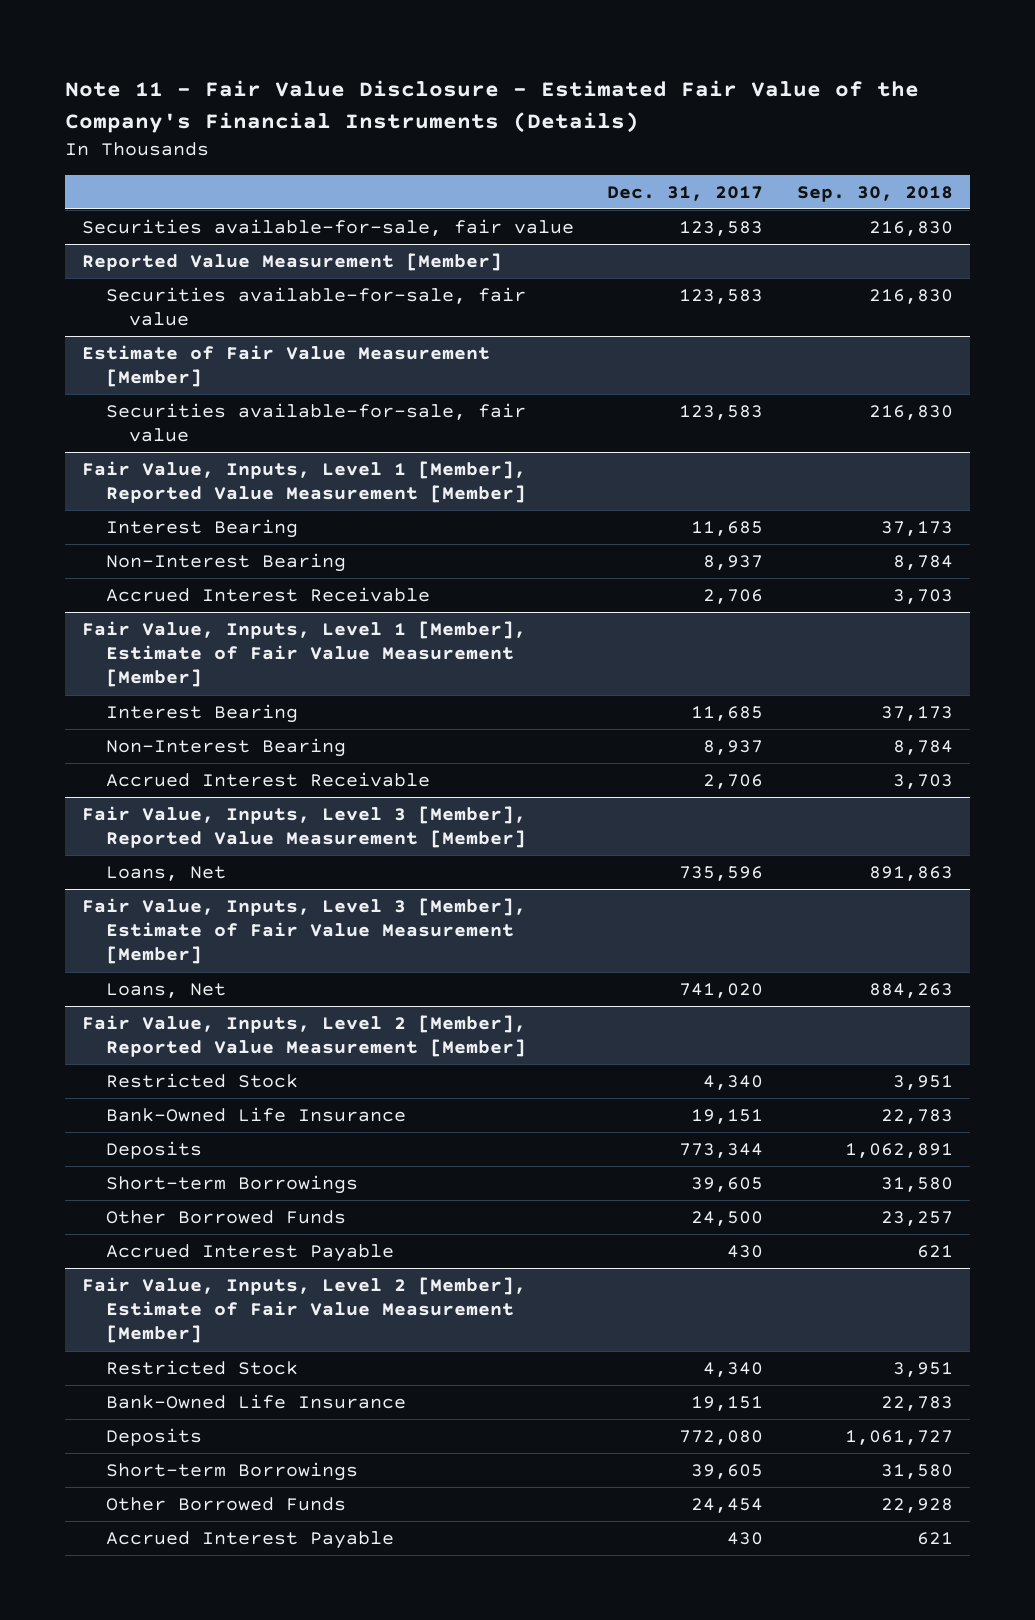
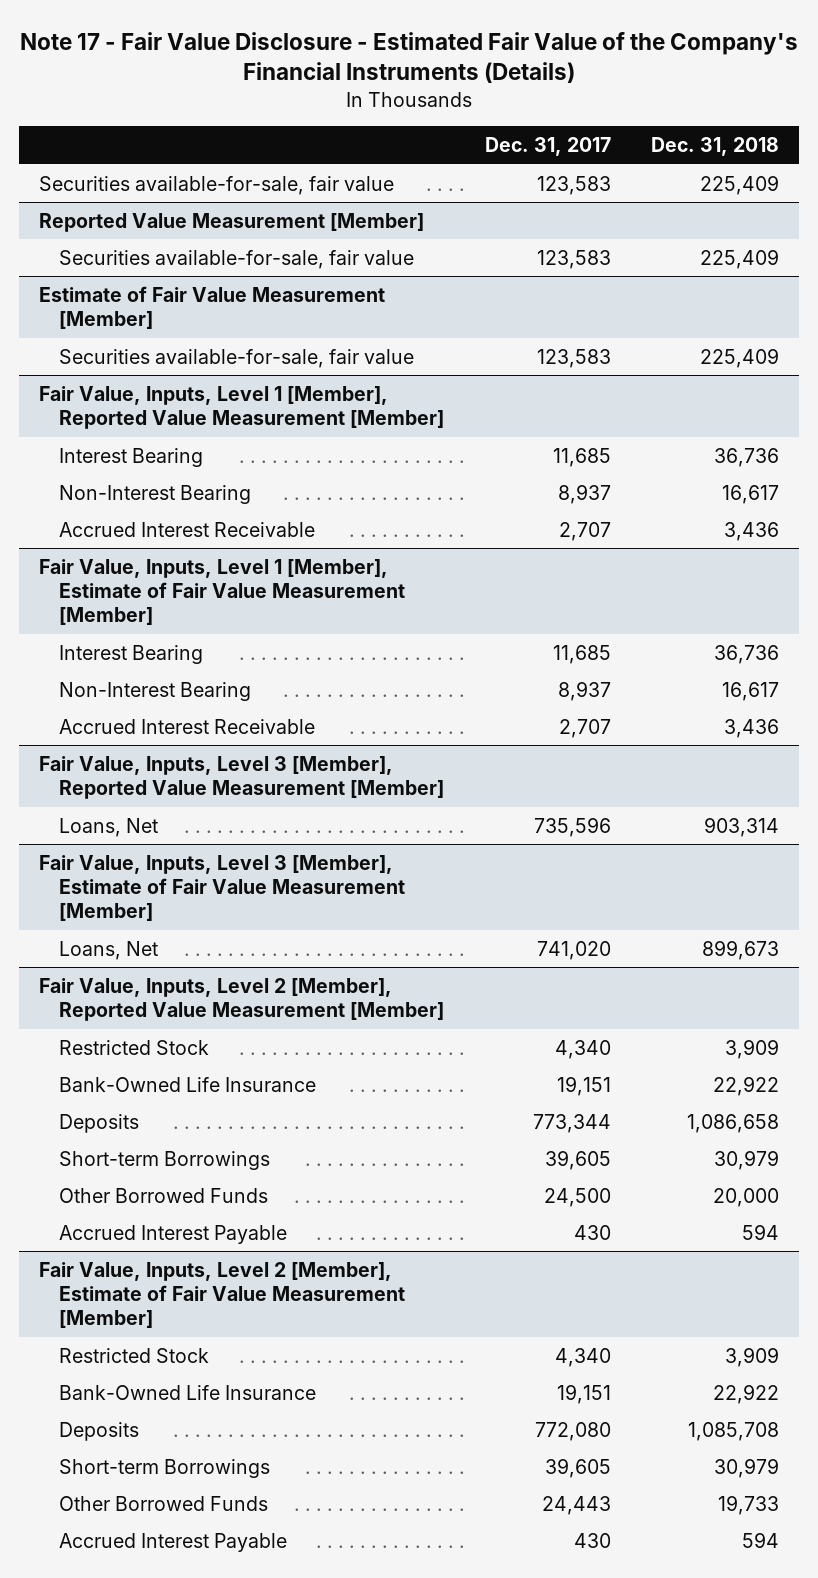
[65,80,920,133] Note 11 - Fair Value Disclosure - Estimated Fair Value of the Company's Financial Instruments (Details) -> [20,31,799,84] Note 17 - Fair Value Disclosure - Estimated Fair Value of the Company's Financial Instruments (Details)
[796,185,953,202] Sep. 30, 2018 -> none
none -> [651,137,780,157] Dec. 31, 2018
[703,588,764,604] 2,706 -> [558,521,611,541] 2,707
[703,773,764,789] 2,706 -> [558,718,611,738] 2,707
[691,1497,764,1513] 24,454 -> [541,1495,611,1515] 24,443

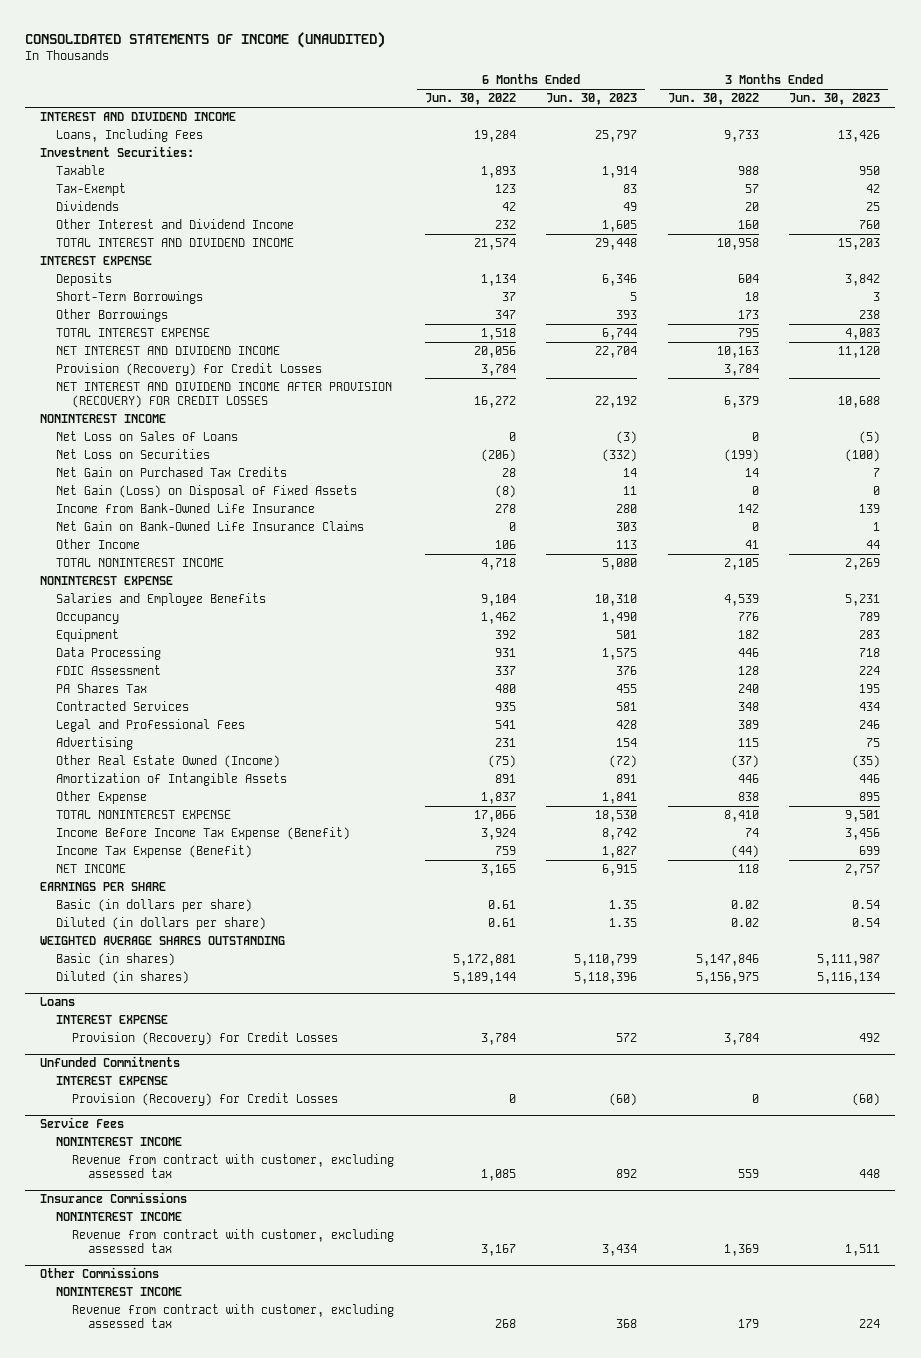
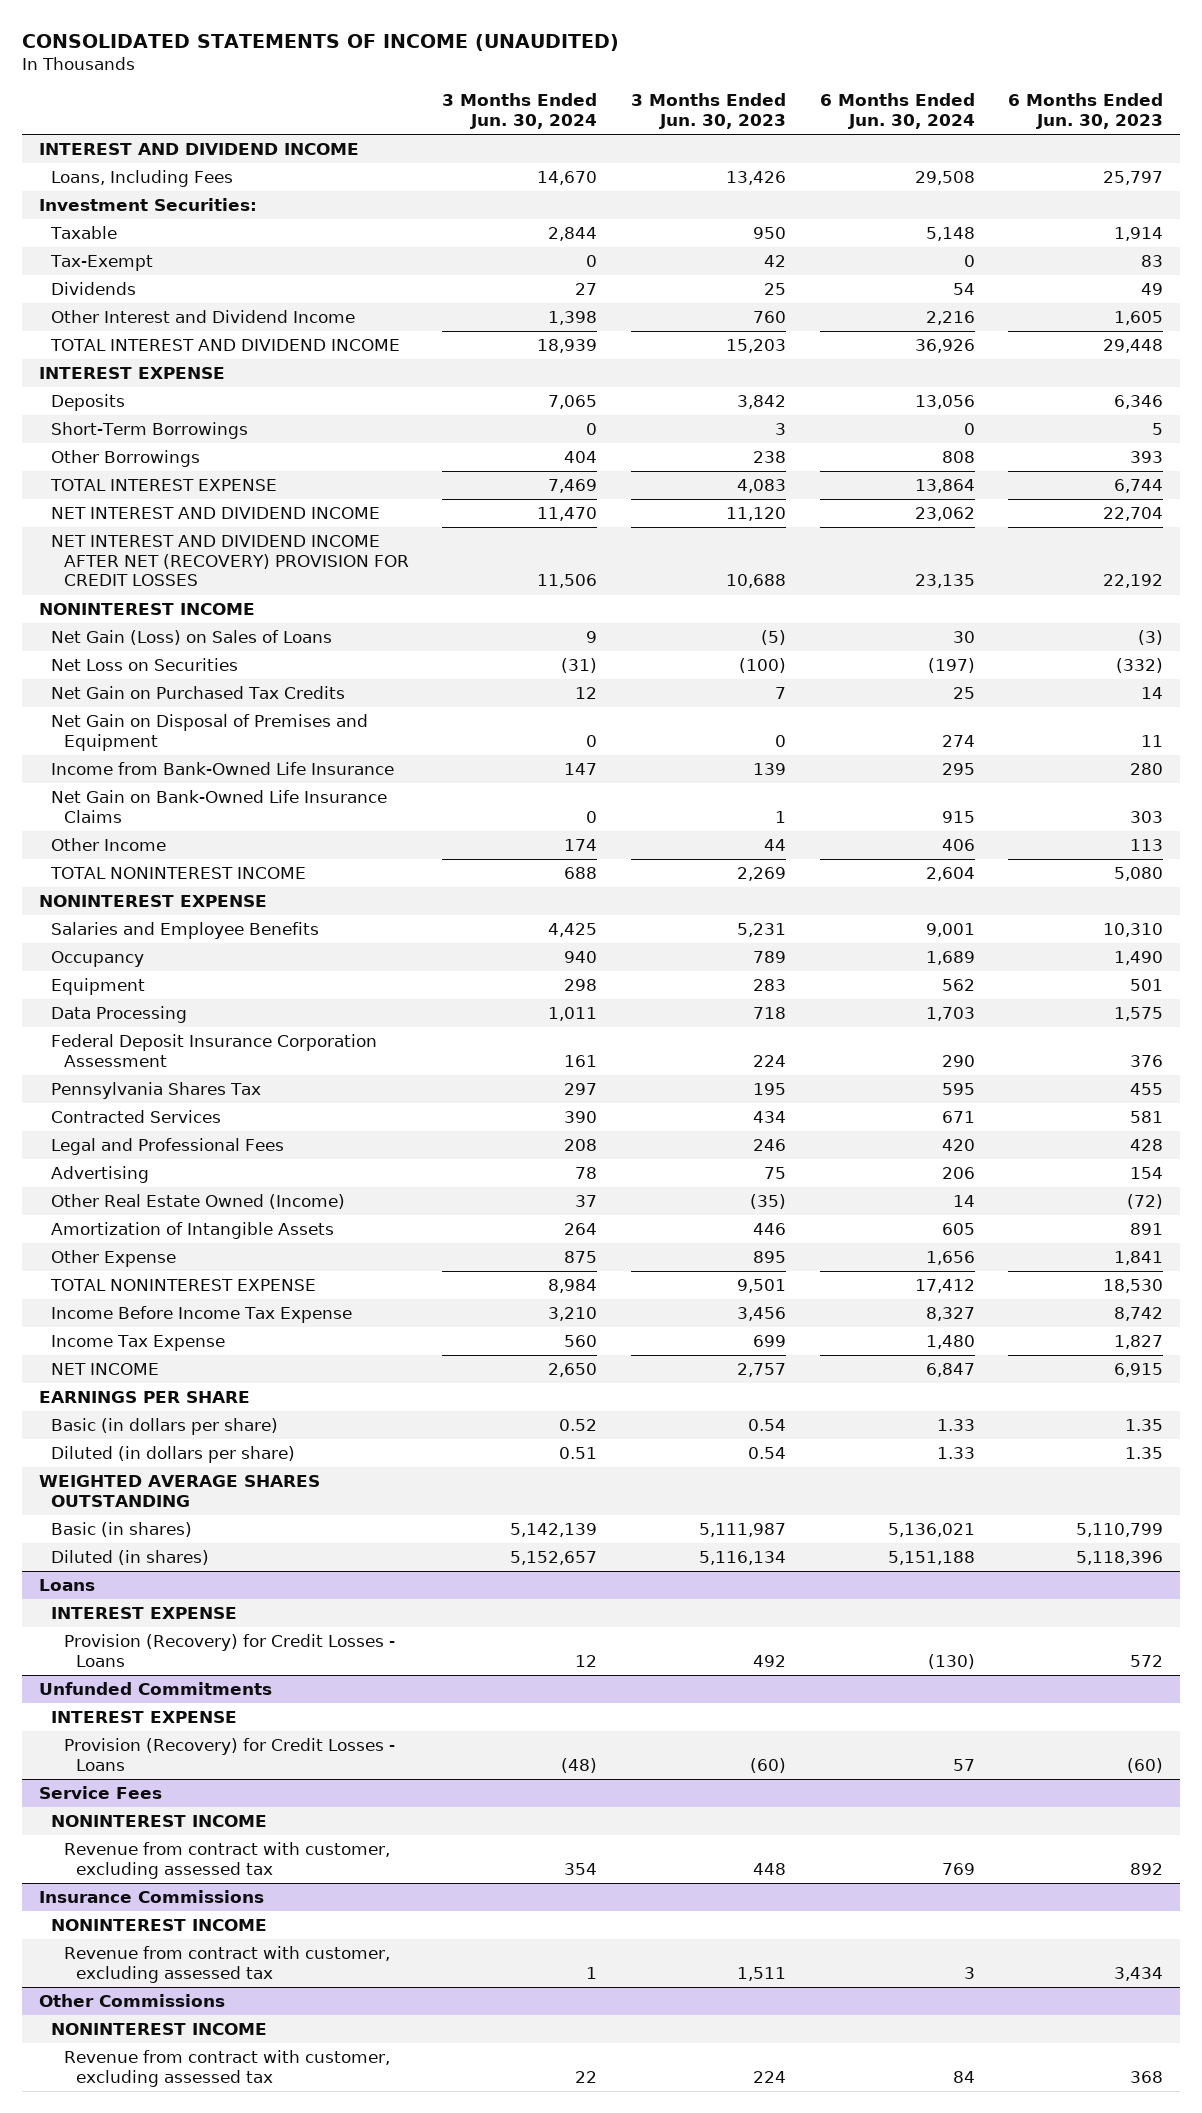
[424,93,516,106] Jun. 30, 2022 -> none
[667,93,759,106] Jun. 30, 2022 -> none
none -> [442,93,598,129] 3 Months Ended Jun. 30, 2024
none -> [819,93,975,129] 6 Months Ended Jun. 30, 2024
[56,363,323,377] Provision (Recovery) for Credit Losses -> none
[56,382,393,409] NET INTEREST AND DIVIDEND INCOME AFTER PROVISION (RECOVERY) FOR CREDIT LOSSES -> [51,535,409,587] NET INTEREST AND DIVIDEND INCOME AFTER NET (RECOVERY) PROVISION FOR CREDIT LOSSES
[56,431,239,442] Net Loss on Sales of Loans -> [51,630,333,646] Net Gain (Loss) on Sales of Loans
[56,485,358,499] Net Gain (Loss) on Disposal of Fixed Assets -> [51,714,369,751] Net Gain on Disposal of Premises and Equipment
[56,665,162,676] FDIC Assessment -> [51,1034,378,1067] Federal Deposit Insurance Corporation Assessment
[56,683,148,694] PA Shares Tax -> [51,1082,262,1100] Pennsylvania Shares Tax
[56,827,351,841] Income Before Income Tax Expense (Benefit) -> [51,1306,353,1324] Income Before Income Tax Expense
[56,845,253,859] Income Tax Expense (Benefit) -> [51,1335,226,1352] Income Tax Expense
[72,1032,339,1046] Provision (Recovery) for Credit Losses -> [63,1634,395,1667] Provision (Recovery) for Credit Losses - Loans
[72,1093,339,1107] Provision (Recovery) for Credit Losses -> [63,1738,395,1771] Provision (Recovery) for Credit Losses - Loans

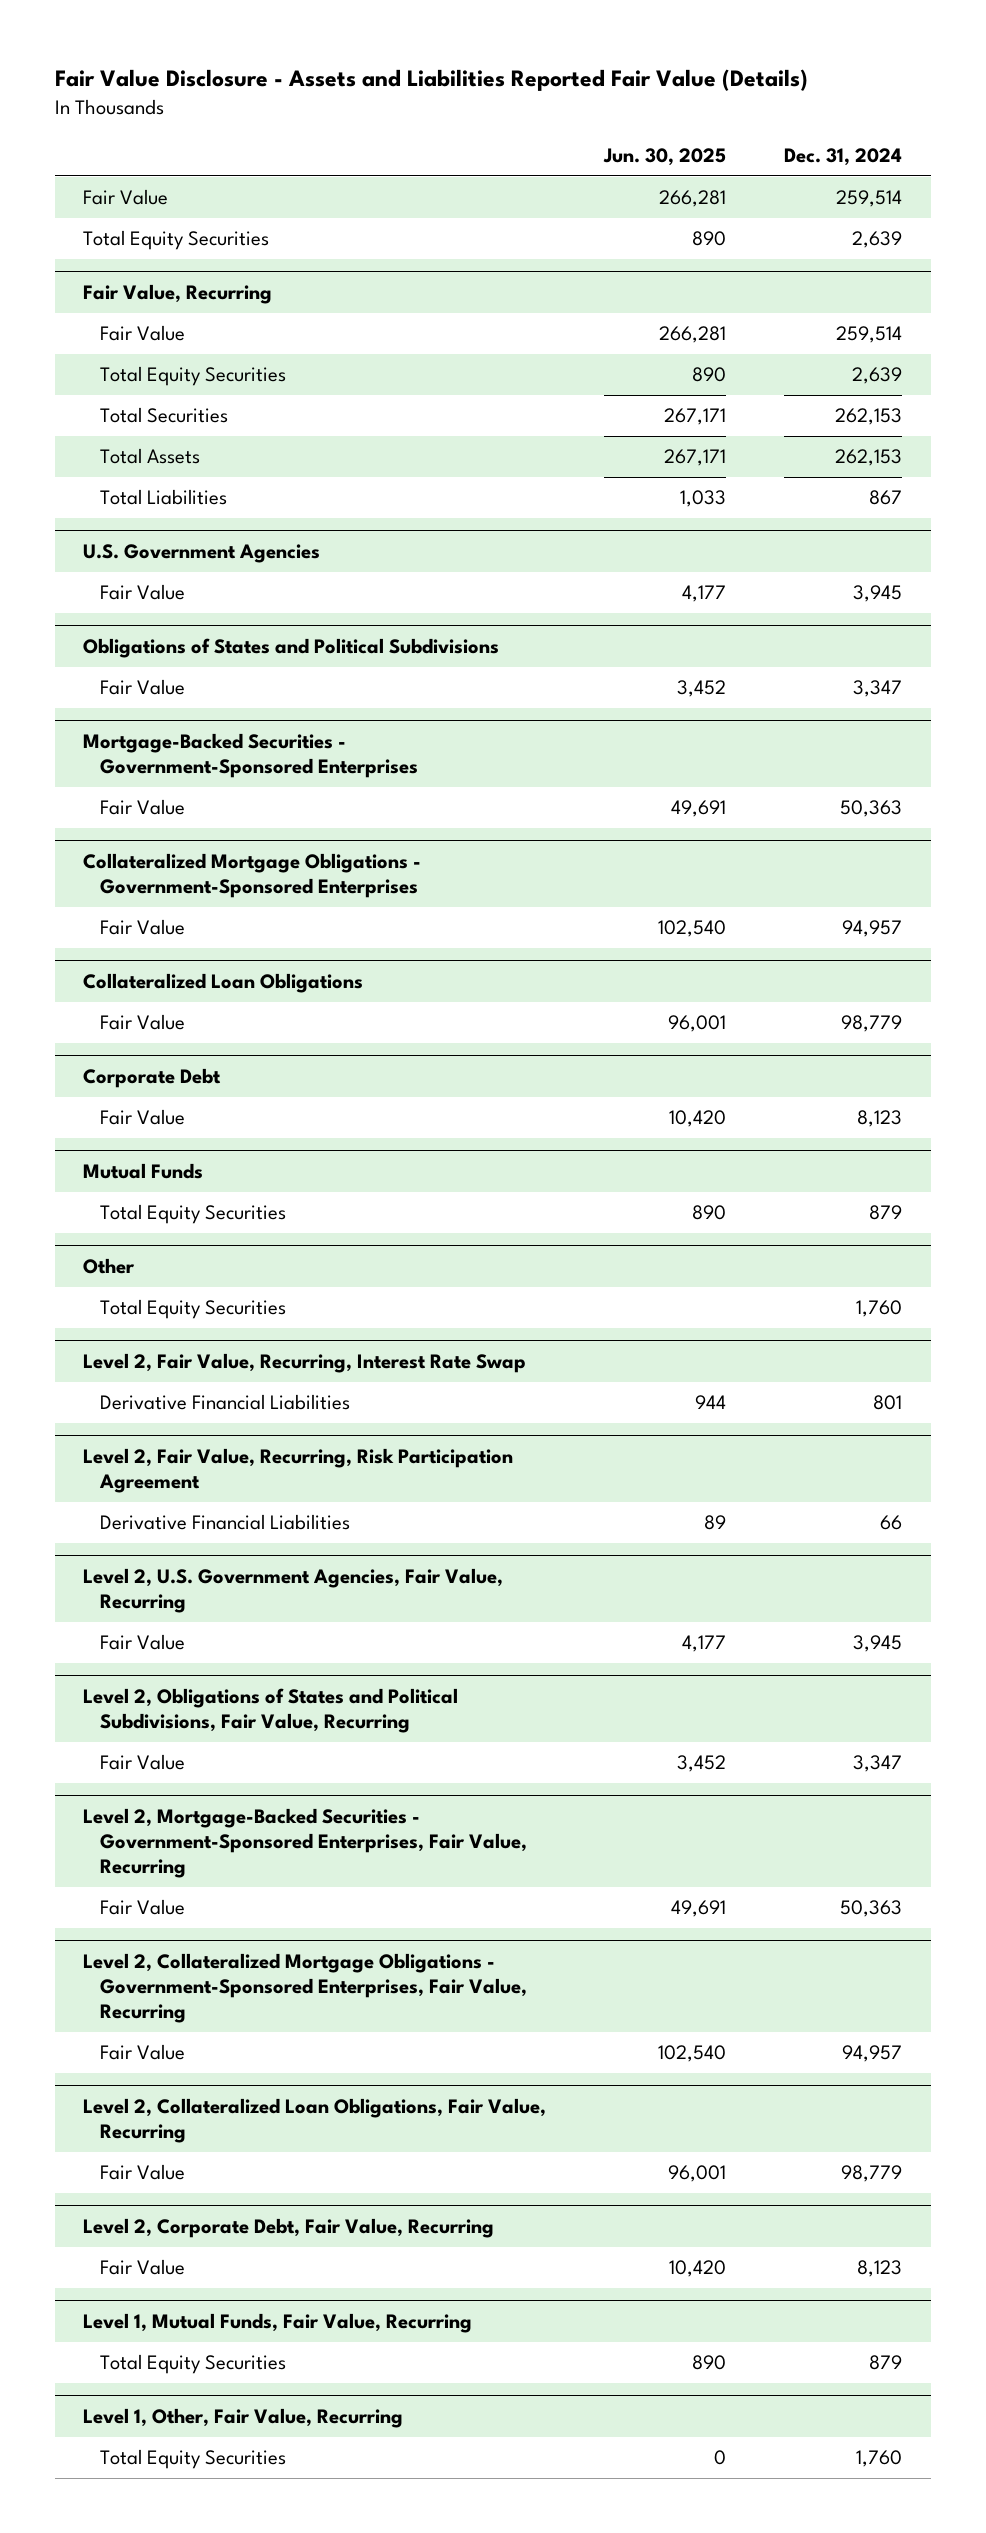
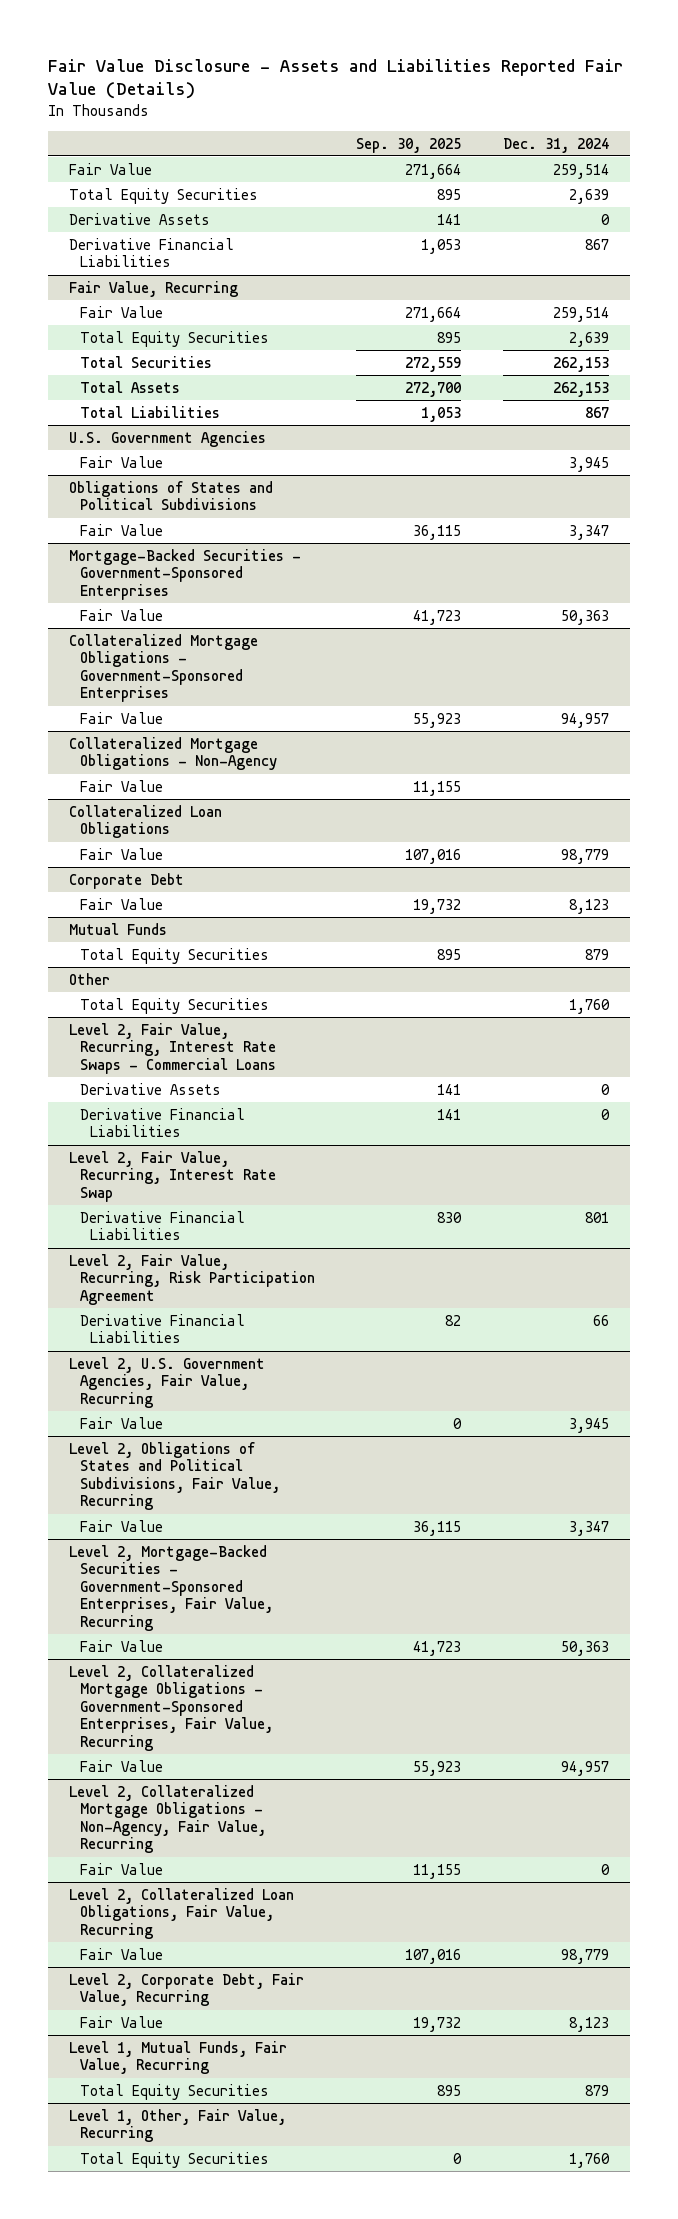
[603,148,727,167] Jun. 30, 2025 -> none
none -> [356,137,462,153] Sep. 30, 2025
none -> [68,212,210,225] Derivative Assets
none -> [68,237,234,268] Derivative Financial Liabilities
none -> [68,736,277,771] Collateralized Mortgage Obligations - Non-Agency
none -> [79,779,163,792] Fair Value
none -> [68,1022,276,1074] Level 2, Fair Value, Recurring, Interest Rate Swaps - Commercial Loans
none -> [79,1082,221,1095] Derivative Assets
none -> [79,1107,245,1138] Derivative Financial Liabilities
none -> [68,1784,266,1854] Level 2, Collateralized Mortgage Obligations - Non-Agency, Fair Value, Recurring
none -> [79,1862,163,1875] Fair Value

